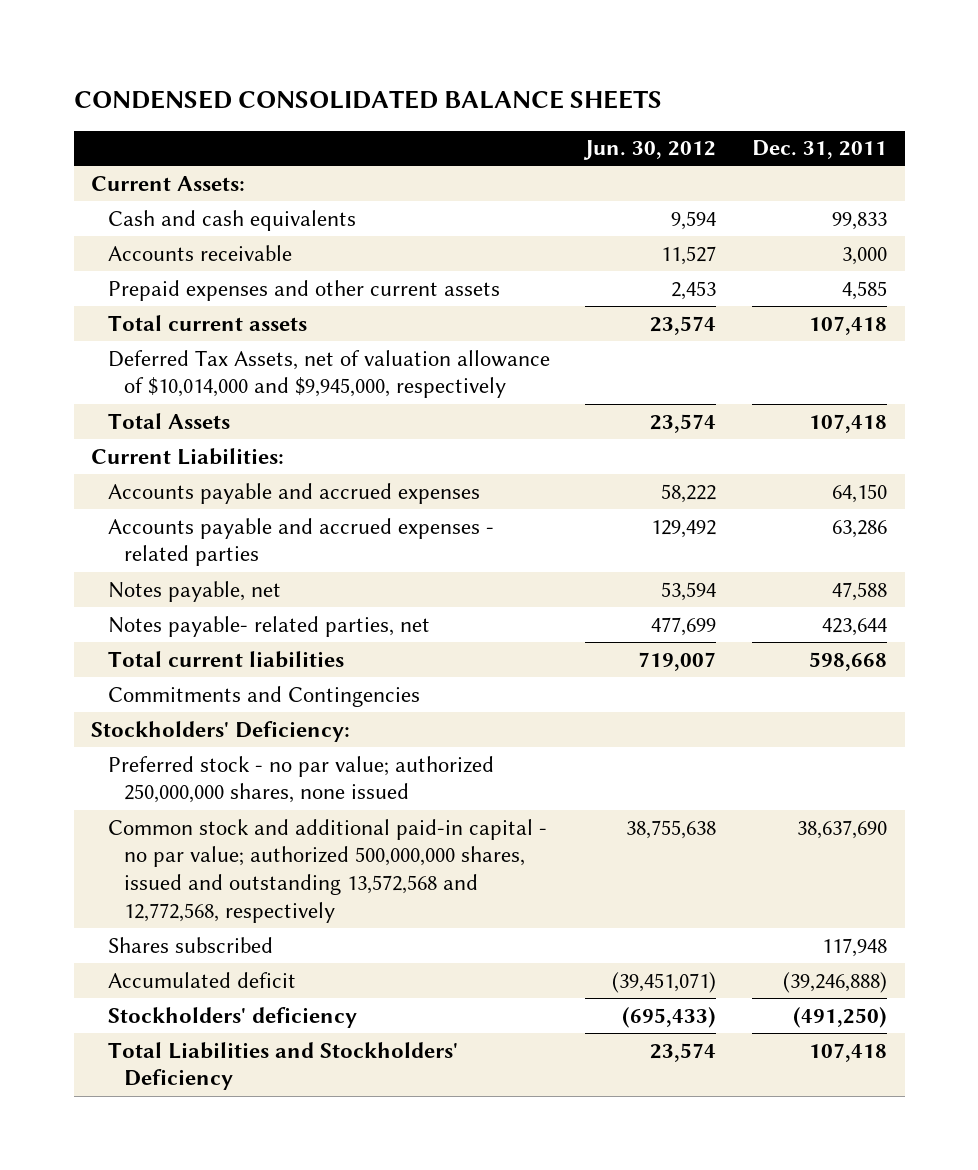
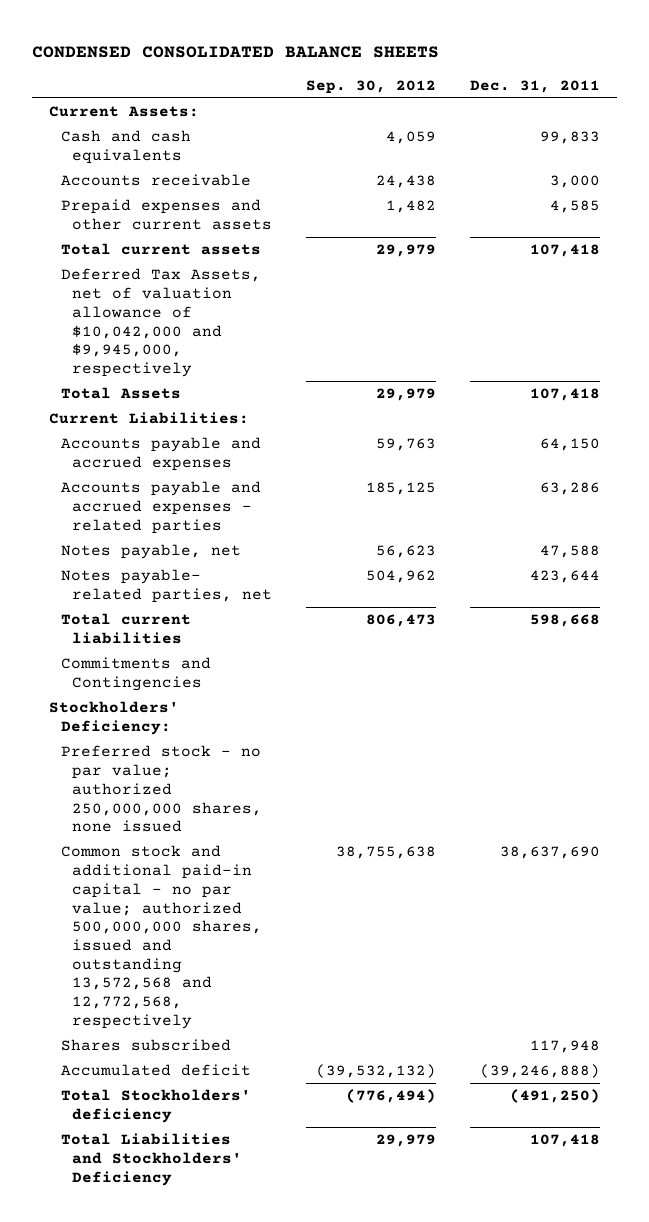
[583,140,717,161] Jun. 30, 2012 -> none
none -> [306,79,437,94] Sep. 30, 2012
[107,349,550,399] Deferred Tax Assets, net of valuation allowance of $10,014,000 and $9,945,000, respectively -> [60,268,261,378] Deferred Tax Assets, net of valuation allowance of $10,042,000 and $9,945,000, respectively
[107,1006,357,1028] Stockholders' deficiency -> [60,1089,251,1124] Total Stockholders' deficiency

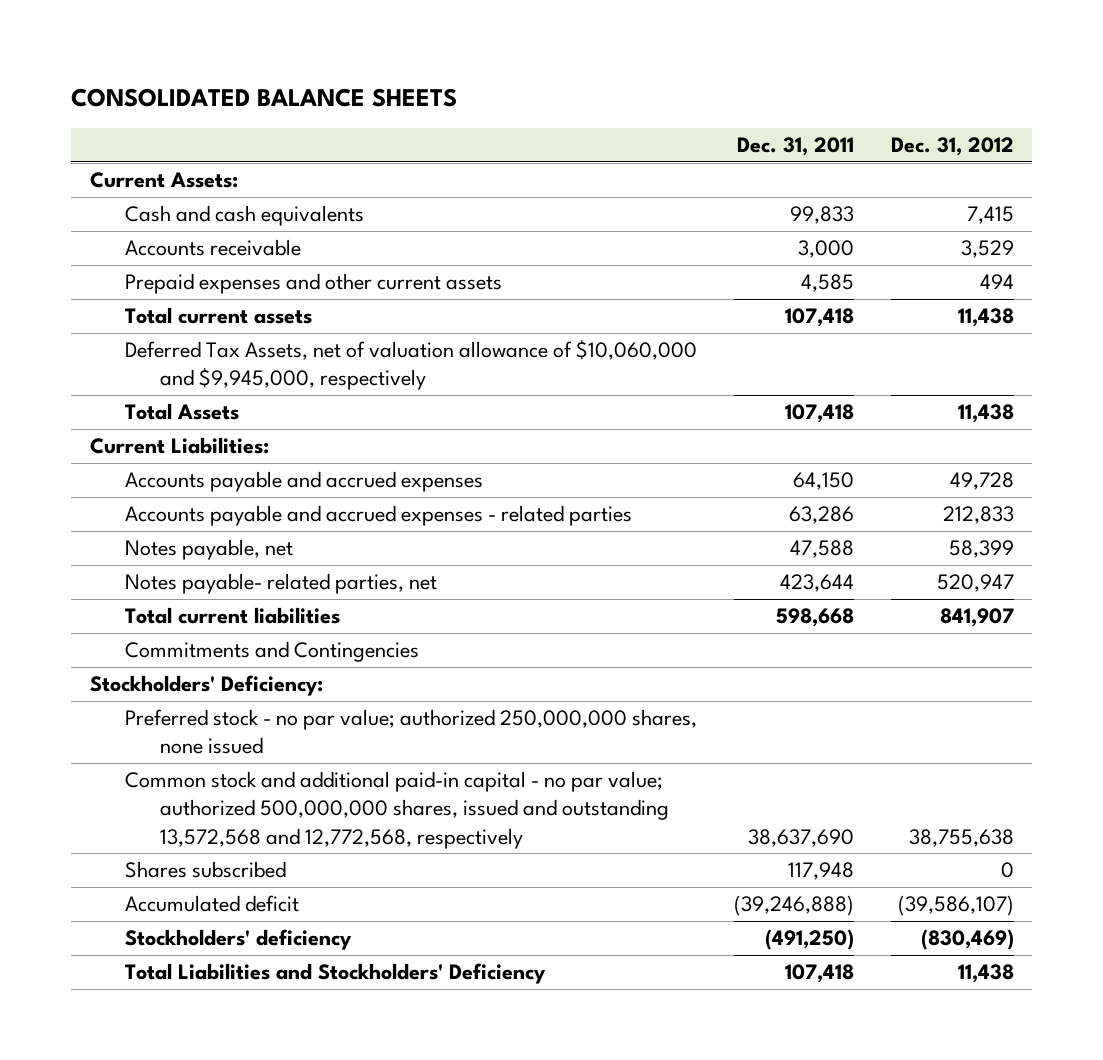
[32,45,440,58] CONDENSED CONSOLIDATED BALANCE SHEETS -> [71,87,458,107] CONSOLIDATED BALANCE SHEETS
[306,79,437,94] Sep. 30, 2012 -> none
none -> [890,137,1014,157] Dec. 31, 2012
[60,268,261,378] Deferred Tax Assets, net of valuation allowance of $10,042,000 and $9,945,000, respectively -> [124,340,697,391] Deferred Tax Assets, net of valuation allowance of $10,060,000 and $9,945,000, respectively
[60,1089,251,1124] Total Stockholders' deficiency -> [124,929,352,951] Stockholders' deficiency

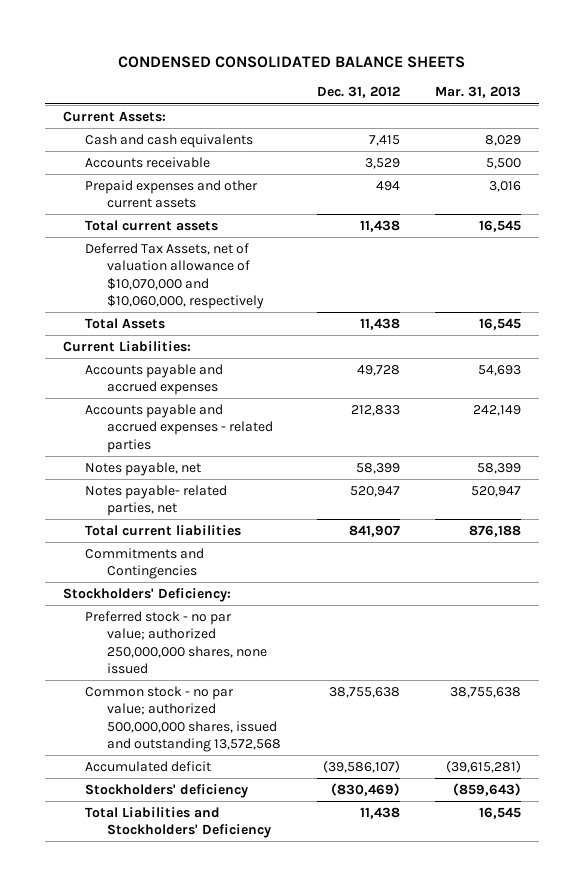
[71,87,458,107] CONSOLIDATED BALANCE SHEETS -> [117,55,465,68] CONDENSED CONSOLIDATED BALANCE SHEETS
[736,137,854,157] Dec. 31, 2011 -> none
none -> [435,86,522,99] Mar. 31, 2013
[124,340,697,391] Deferred Tax Assets, net of valuation allowance of $10,060,000 and $9,945,000, respectively -> [84,242,264,309] Deferred Tax Assets, net of valuation allowance of $10,070,000 and $10,060,000, respectively
[124,861,286,879] Shares subscribed -> none
[124,771,670,849] Common stock and additional paid-in capital - no par value; authorized 500,000,000 shares, issued and outstanding 13,572,568 and 12,772,568, respectively -> [84,685,281,752] Common stock - no par value; authorized 500,000,000 shares, issued and outstanding 13,572,568

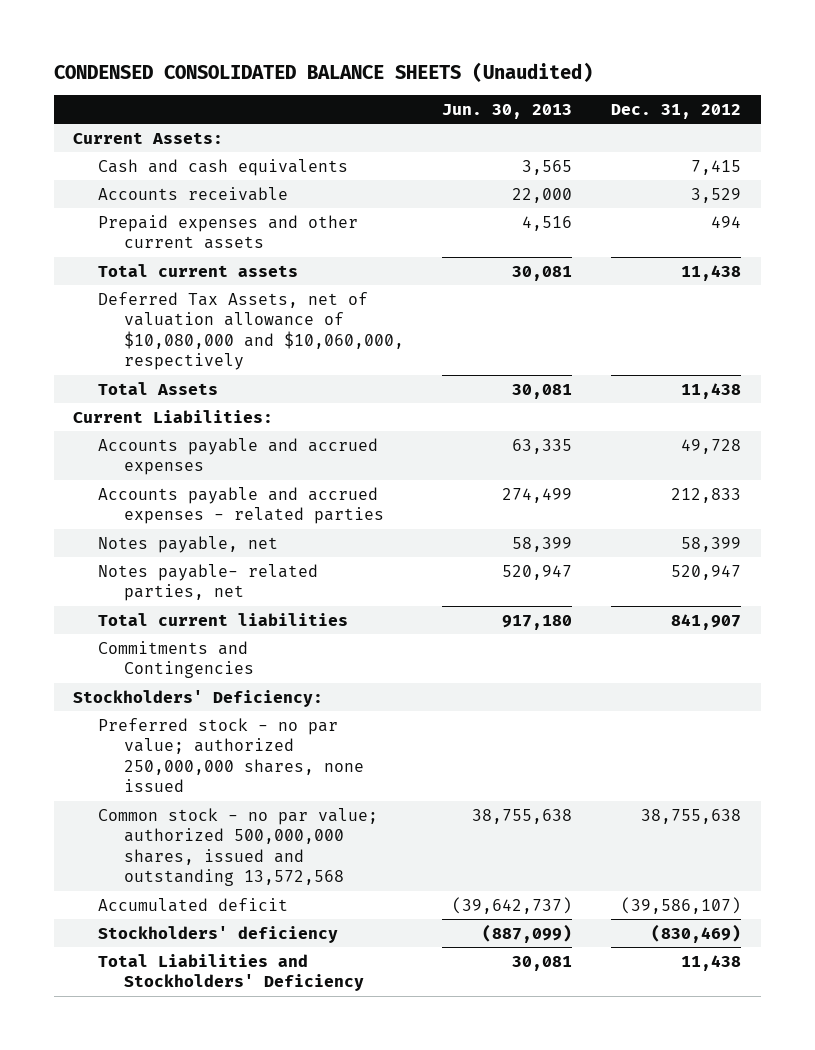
[117,55,465,68] CONDENSED CONSOLIDATED BALANCE SHEETS -> [53,61,593,82] CONDENSED CONSOLIDATED BALANCE SHEETS (Unaudited)
[435,86,522,99] Mar. 31, 2013 -> none
none -> [442,103,573,119] Jun. 30, 2013
[84,242,264,309] Deferred Tax Assets, net of valuation allowance of $10,070,000 and $10,060,000, respectively -> [98,291,404,371] Deferred Tax Assets, net of valuation allowance of $10,080,000 and $10,060,000, respectively

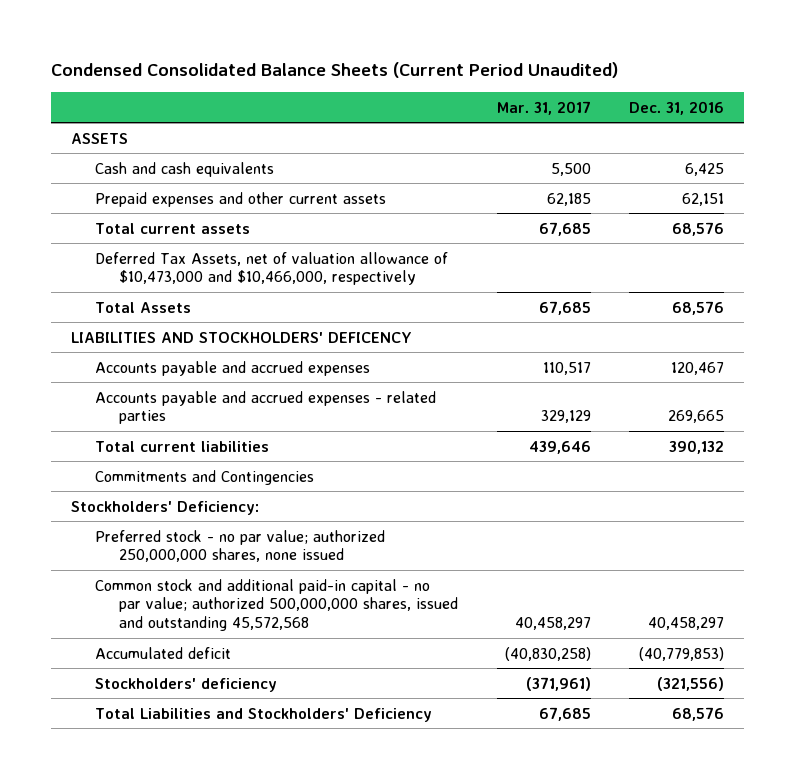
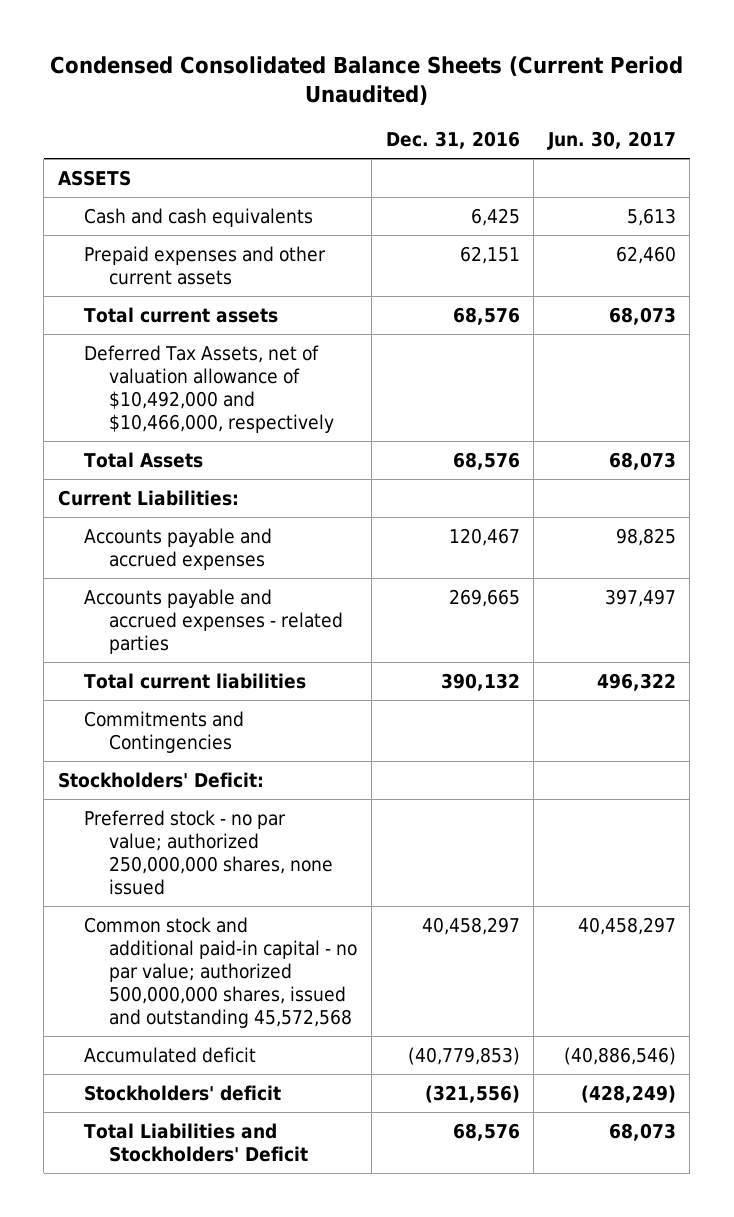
[496,100,591,115] Mar. 31, 2017 -> none
none -> [546,131,676,151] Jun. 30, 2017
[94,251,448,286] Deferred Tax Assets, net of valuation allowance of $10,473,000 and $10,466,000, respectively -> [83,344,335,433] Deferred Tax Assets, net of valuation allowance of $10,492,000 and $10,466,000, respectively
[70,331,412,343] LIABILITIES AND STOCKHOLDERS' DEFICENCY -> none
none -> [57,489,239,506] Current Liabilities:
[70,500,259,515] Stockholders' Deficiency: -> none
none -> [57,771,264,788] Stockholders' Deficit:
[94,677,277,692] Stockholders' deficiency -> [83,1084,281,1101] Stockholders' deficit
[94,707,432,722] Total Liabilities and Stockholders' Deficiency -> [83,1122,309,1162] Total Liabilities and Stockholders' Deficit

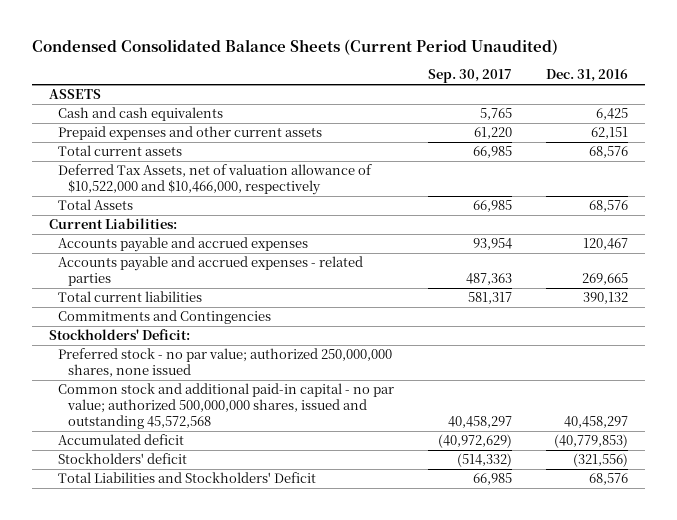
[546,131,676,151] Jun. 30, 2017 -> none
none -> [428,69,513,84] Sep. 30, 2017
[83,344,335,433] Deferred Tax Assets, net of valuation allowance of $10,492,000 and $10,466,000, respectively -> [58,164,373,196] Deferred Tax Assets, net of valuation allowance of $10,522,000 and $10,466,000, respectively

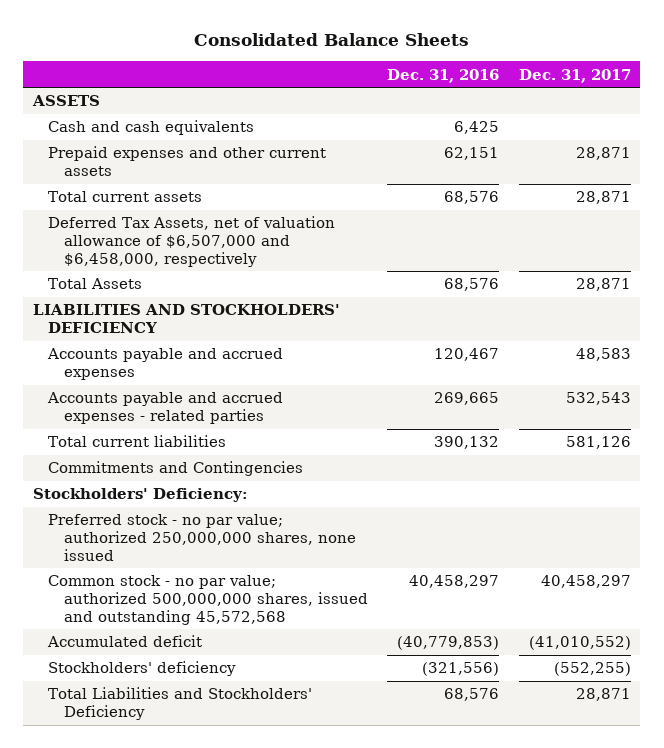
[32,39,559,56] Condensed Consolidated Balance Sheets (Current Period Unaudited) -> [193,33,469,47] Consolidated Balance Sheets
[428,69,513,84] Sep. 30, 2017 -> none
none -> [518,68,631,83] Dec. 31, 2017
[58,164,373,196] Deferred Tax Assets, net of valuation allowance of $10,522,000 and $10,466,000, respectively -> [48,216,336,267] Deferred Tax Assets, net of valuation allowance of $6,507,000 and $6,458,000, respectively
[48,218,177,230] Current Liabilities: -> none
none -> [33,304,341,334] LIABILITIES AND STOCKHOLDERS' DEFICIENCY
[48,329,190,341] Stockholders' Deficit: -> [33,488,249,503] Stockholders' Deficiency:
[58,383,395,429] Common stock and additional paid-in capital - no par value; authorized 500,000,000 shares, issued and outstanding 45,572,568 -> [48,575,368,625] Common stock - no par value; authorized 500,000,000 shares, issued and outstanding 45,572,568
[58,453,188,465] Stockholders' deficit -> [48,661,237,677] Stockholders' deficiency
[58,472,317,484] Total Liabilities and Stockholders' Deficit -> [48,687,313,721] Total Liabilities and Stockholders' Deficiency

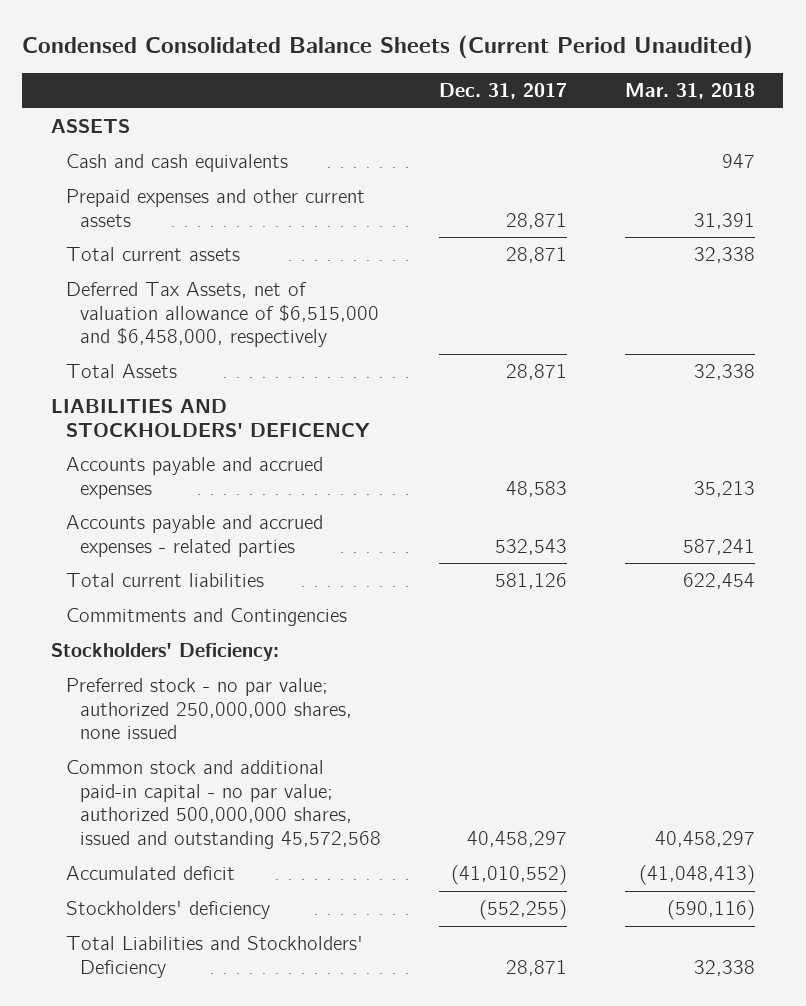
[193,33,469,47] Consolidated Balance Sheets -> [22,35,754,60] Condensed Consolidated Balance Sheets (Current Period Unaudited)
[387,68,500,83] Dec. 31, 2016 -> none
none -> [624,83,755,100] Mar. 31, 2018
[48,216,336,267] Deferred Tax Assets, net of valuation allowance of $6,507,000 and $6,458,000, respectively -> [65,282,380,348] Deferred Tax Assets, net of valuation allowance of $6,515,000 and $6,458,000, respectively
[33,304,341,334] LIABILITIES AND STOCKHOLDERS' DEFICIENCY -> [51,399,370,437] LIABILITIES AND STOCKHOLDERS' DEFICENCY
[48,575,368,625] Common stock - no par value; authorized 500,000,000 shares, issued and outstanding 45,572,568 -> [65,760,382,850] Common stock and additional paid-in capital - no par value; authorized 500,000,000 shares, issued and outstanding 45,572,568

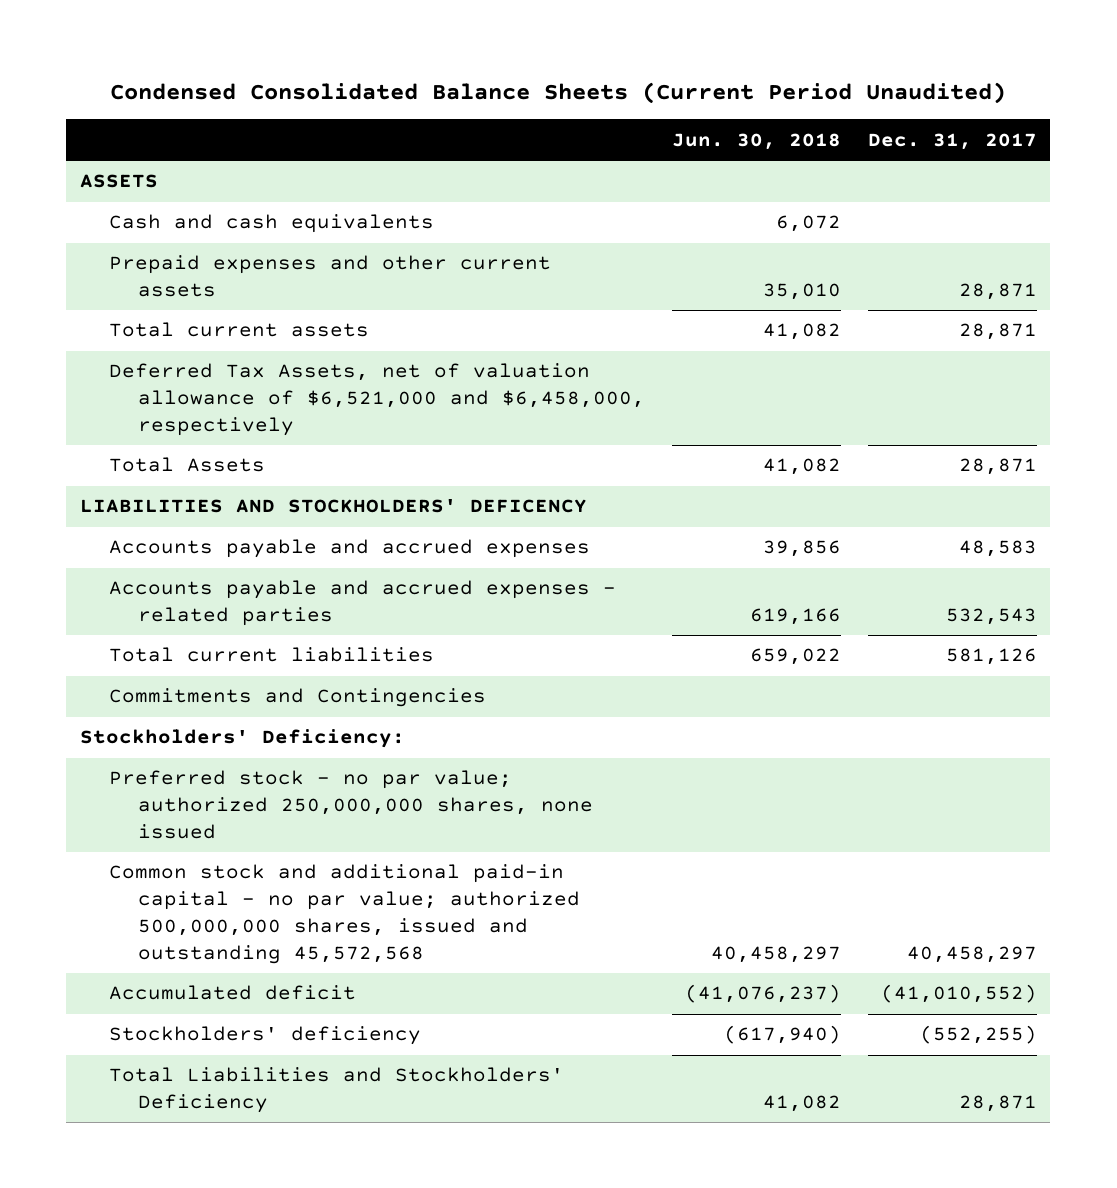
[624,83,755,100] Mar. 31, 2018 -> none
none -> [672,132,842,150] Jun. 30, 2018
[65,282,380,348] Deferred Tax Assets, net of valuation allowance of $6,515,000 and $6,458,000, respectively -> [109,363,646,436] Deferred Tax Assets, net of valuation allowance of $6,521,000 and $6,458,000, respectively

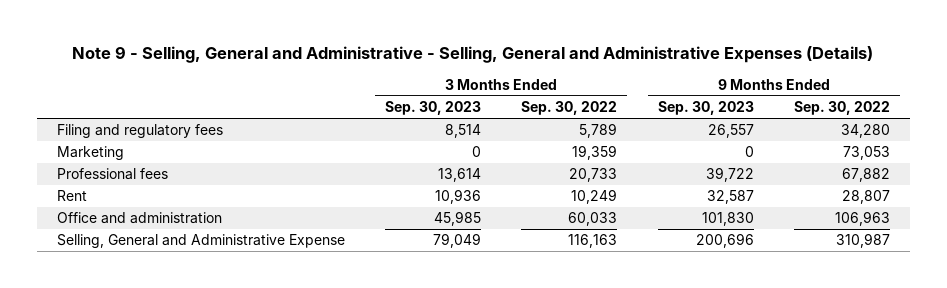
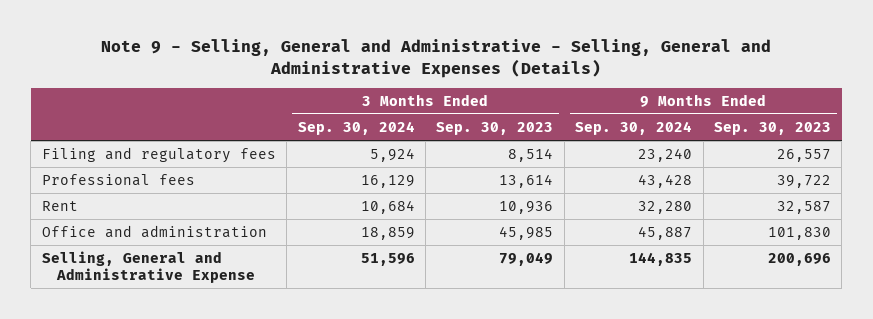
[521,101,618,116] Sep. 30, 2022 -> none
[793,101,890,116] Sep. 30, 2022 -> none
none -> [297,120,415,135] Sep. 30, 2024
none -> [575,120,693,135] Sep. 30, 2024
[57,146,125,161] Marketing -> none

